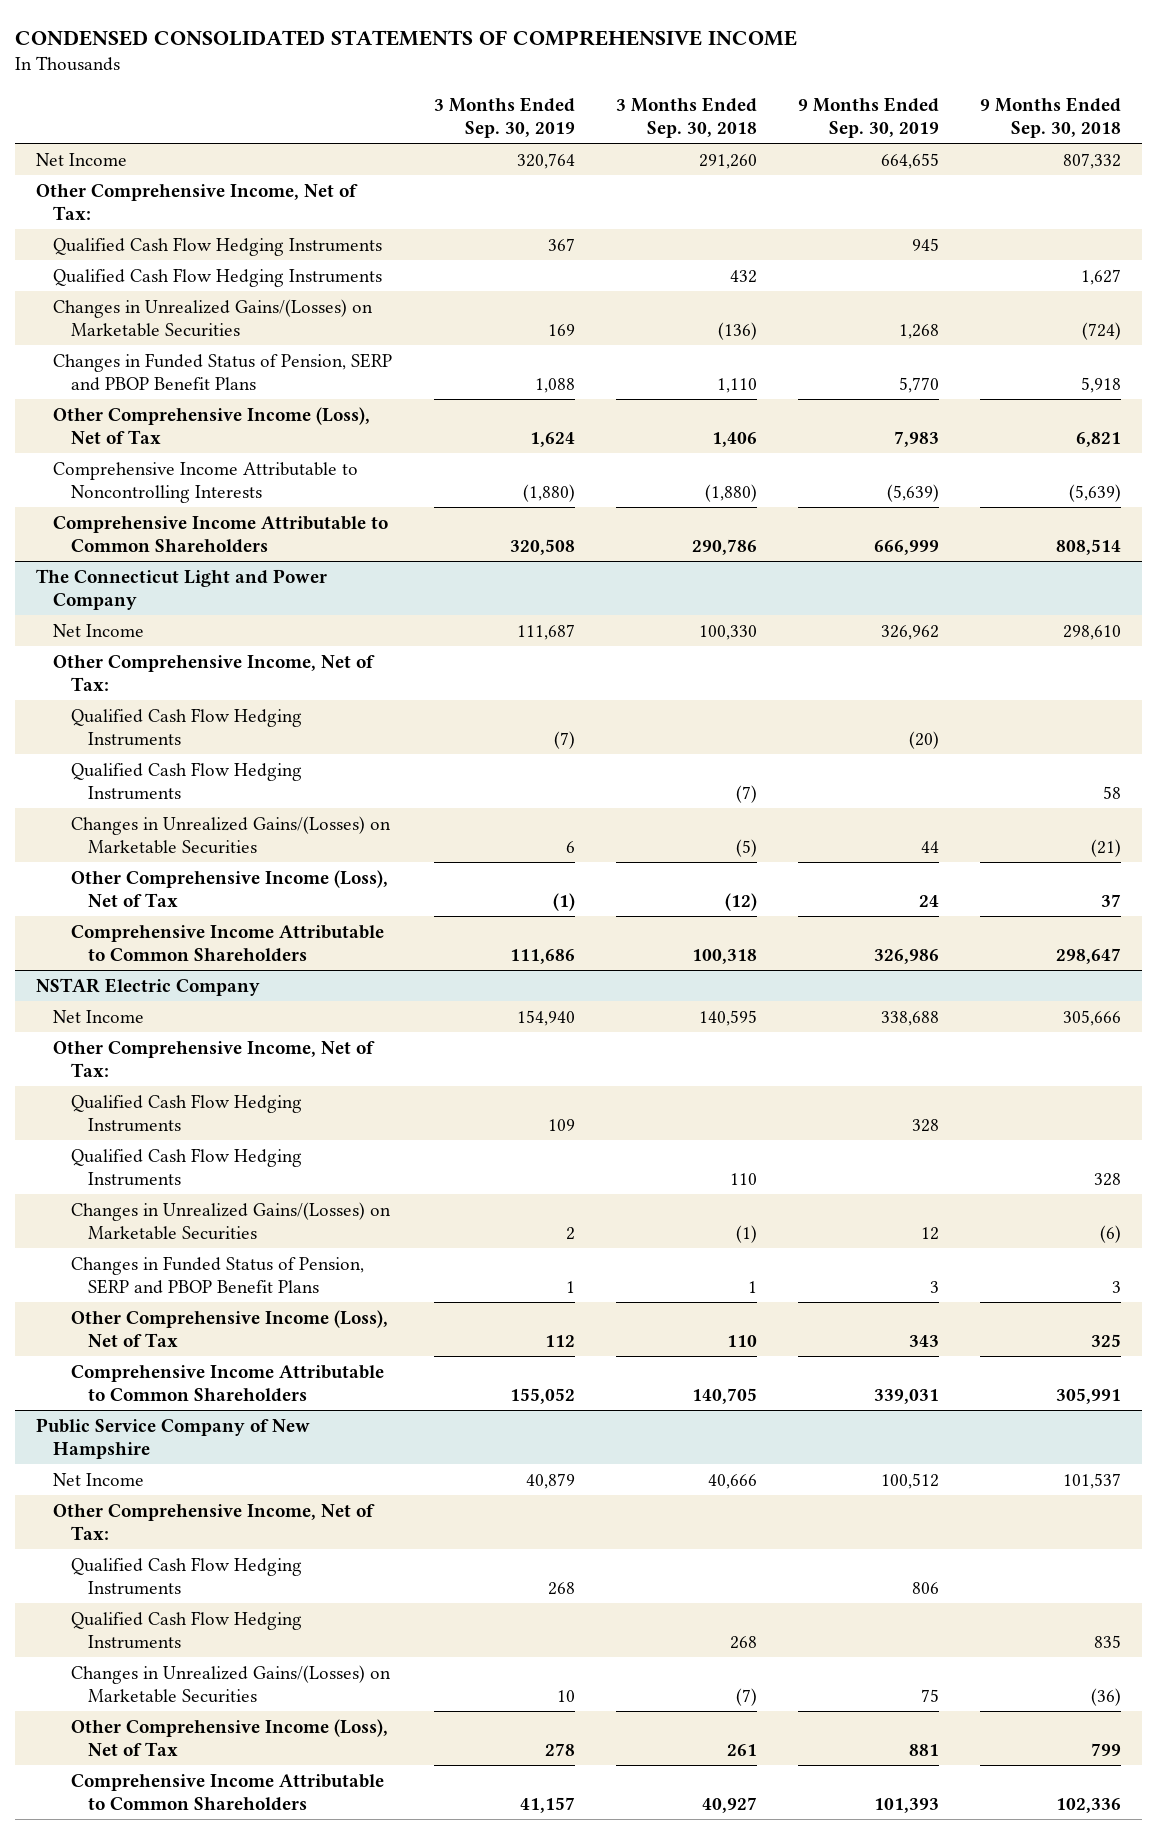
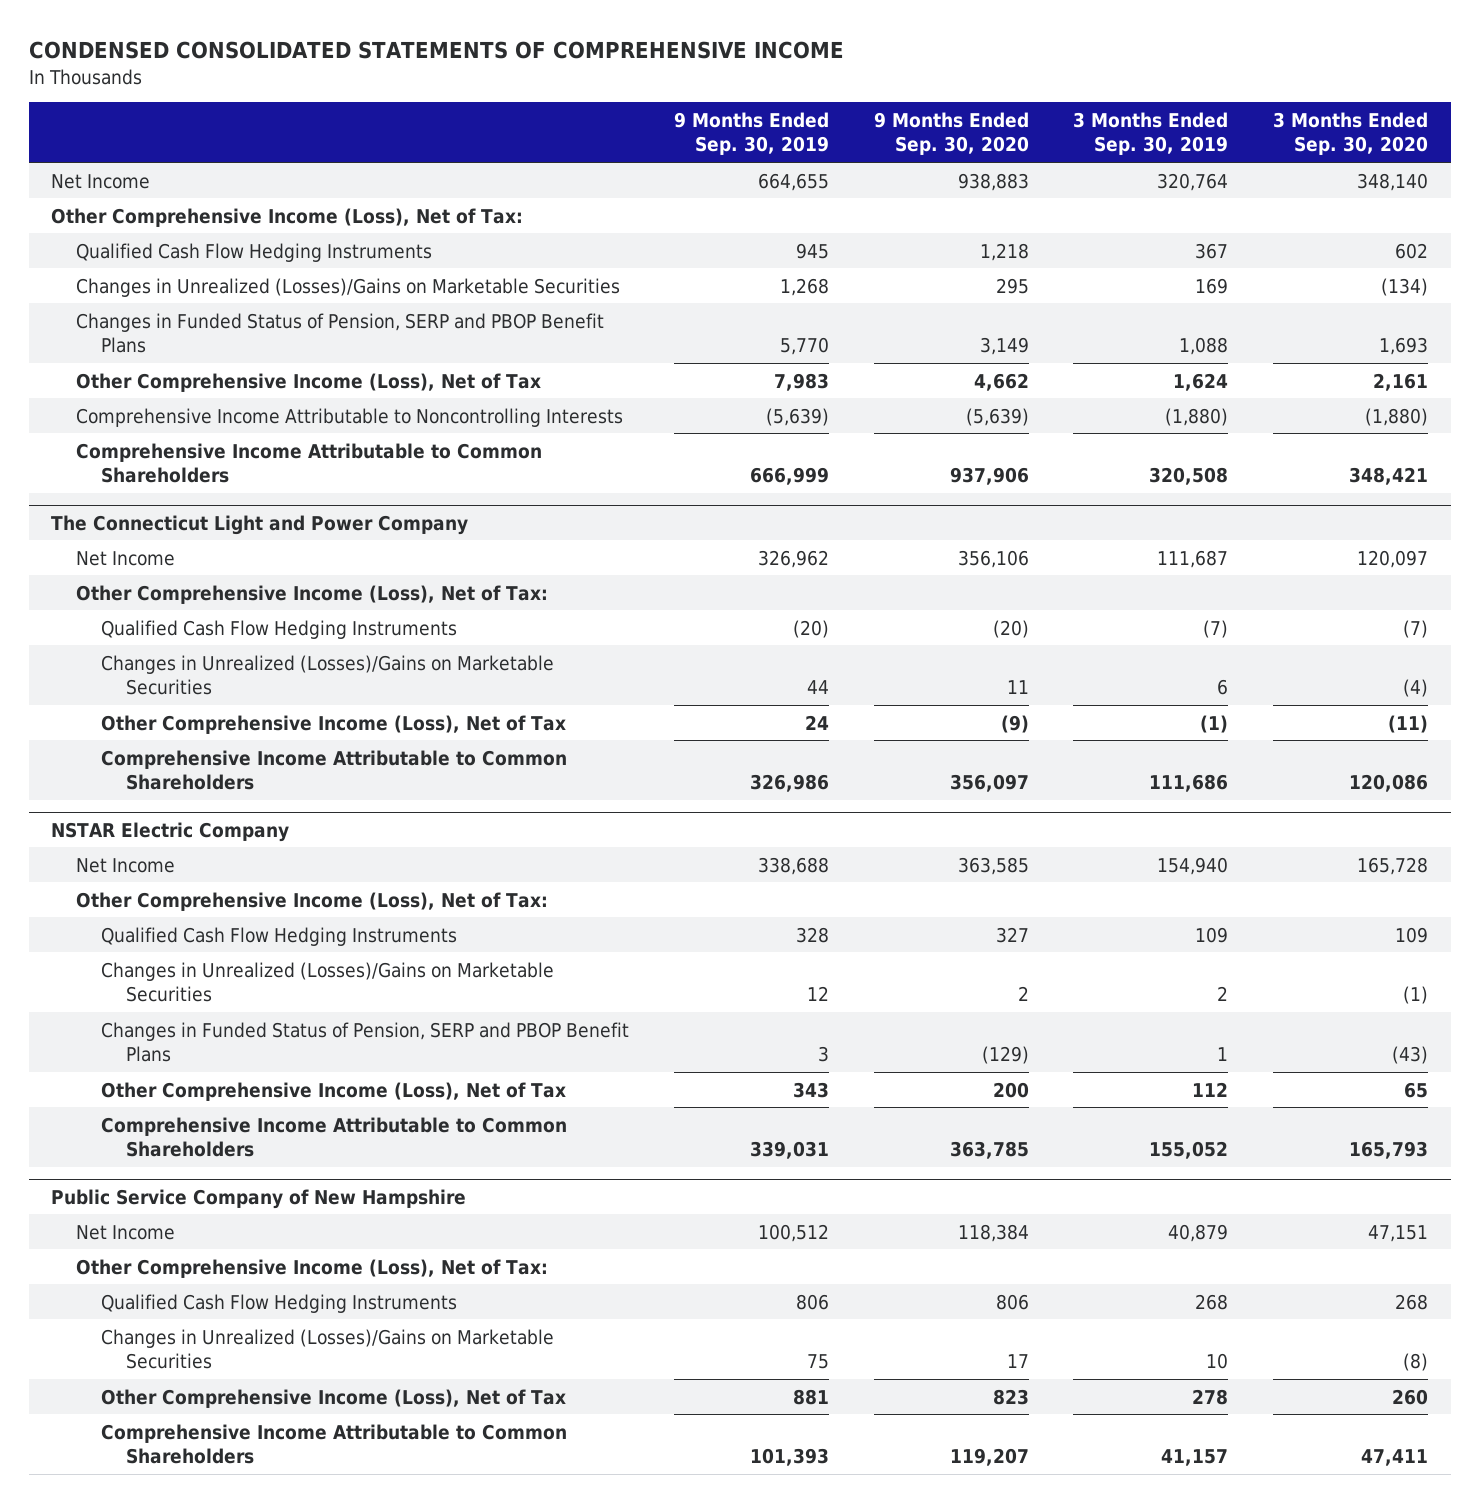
[615,97,757,138] 3 Months Ended Sep. 30, 2018 -> none
[980,97,1122,138] 9 Months Ended Sep. 30, 2018 -> none
none -> [873,111,1029,156] 9 Months Ended Sep. 30, 2020
none -> [1273,111,1429,156] 3 Months Ended Sep. 30, 2020
[36,183,359,220] Other Comprehensive Income, Net of Tax: -> [51,207,524,227] Other Comprehensive Income (Loss), Net of Tax:
[53,267,383,287] Qualified Cash Flow Hedging Instruments -> none
[53,298,374,337] Changes in Unrealized Gains/(Losses) on Marketable Securities -> [76,277,621,297] Changes in Unrealized (Losses)/Gains on Marketable Securities
[53,654,376,691] Other Comprehensive Income, Net of Tax: -> [76,584,549,604] Other Comprehensive Income (Loss), Net of Tax:
[70,761,302,800] Qualified Cash Flow Hedging Instruments -> none
[70,815,391,854] Changes in Unrealized Gains/(Losses) on Marketable Securities -> [101,654,555,695] Changes in Unrealized (Losses)/Gains on Marketable Securities
[53,1040,376,1077] Other Comprehensive Income, Net of Tax: -> [76,891,549,911] Other Comprehensive Income (Loss), Net of Tax:
[70,1147,302,1186] Qualified Cash Flow Hedging Instruments -> none
[70,1201,391,1240] Changes in Unrealized Gains/(Losses) on Marketable Securities -> [101,961,555,1002] Changes in Unrealized (Losses)/Gains on Marketable Securities
[53,1503,376,1540] Other Comprehensive Income, Net of Tax: -> [76,1258,549,1278] Other Comprehensive Income (Loss), Net of Tax:
[70,1610,302,1649] Qualified Cash Flow Hedging Instruments -> none
[70,1664,391,1703] Changes in Unrealized Gains/(Losses) on Marketable Securities -> [101,1328,555,1369] Changes in Unrealized (Losses)/Gains on Marketable Securities

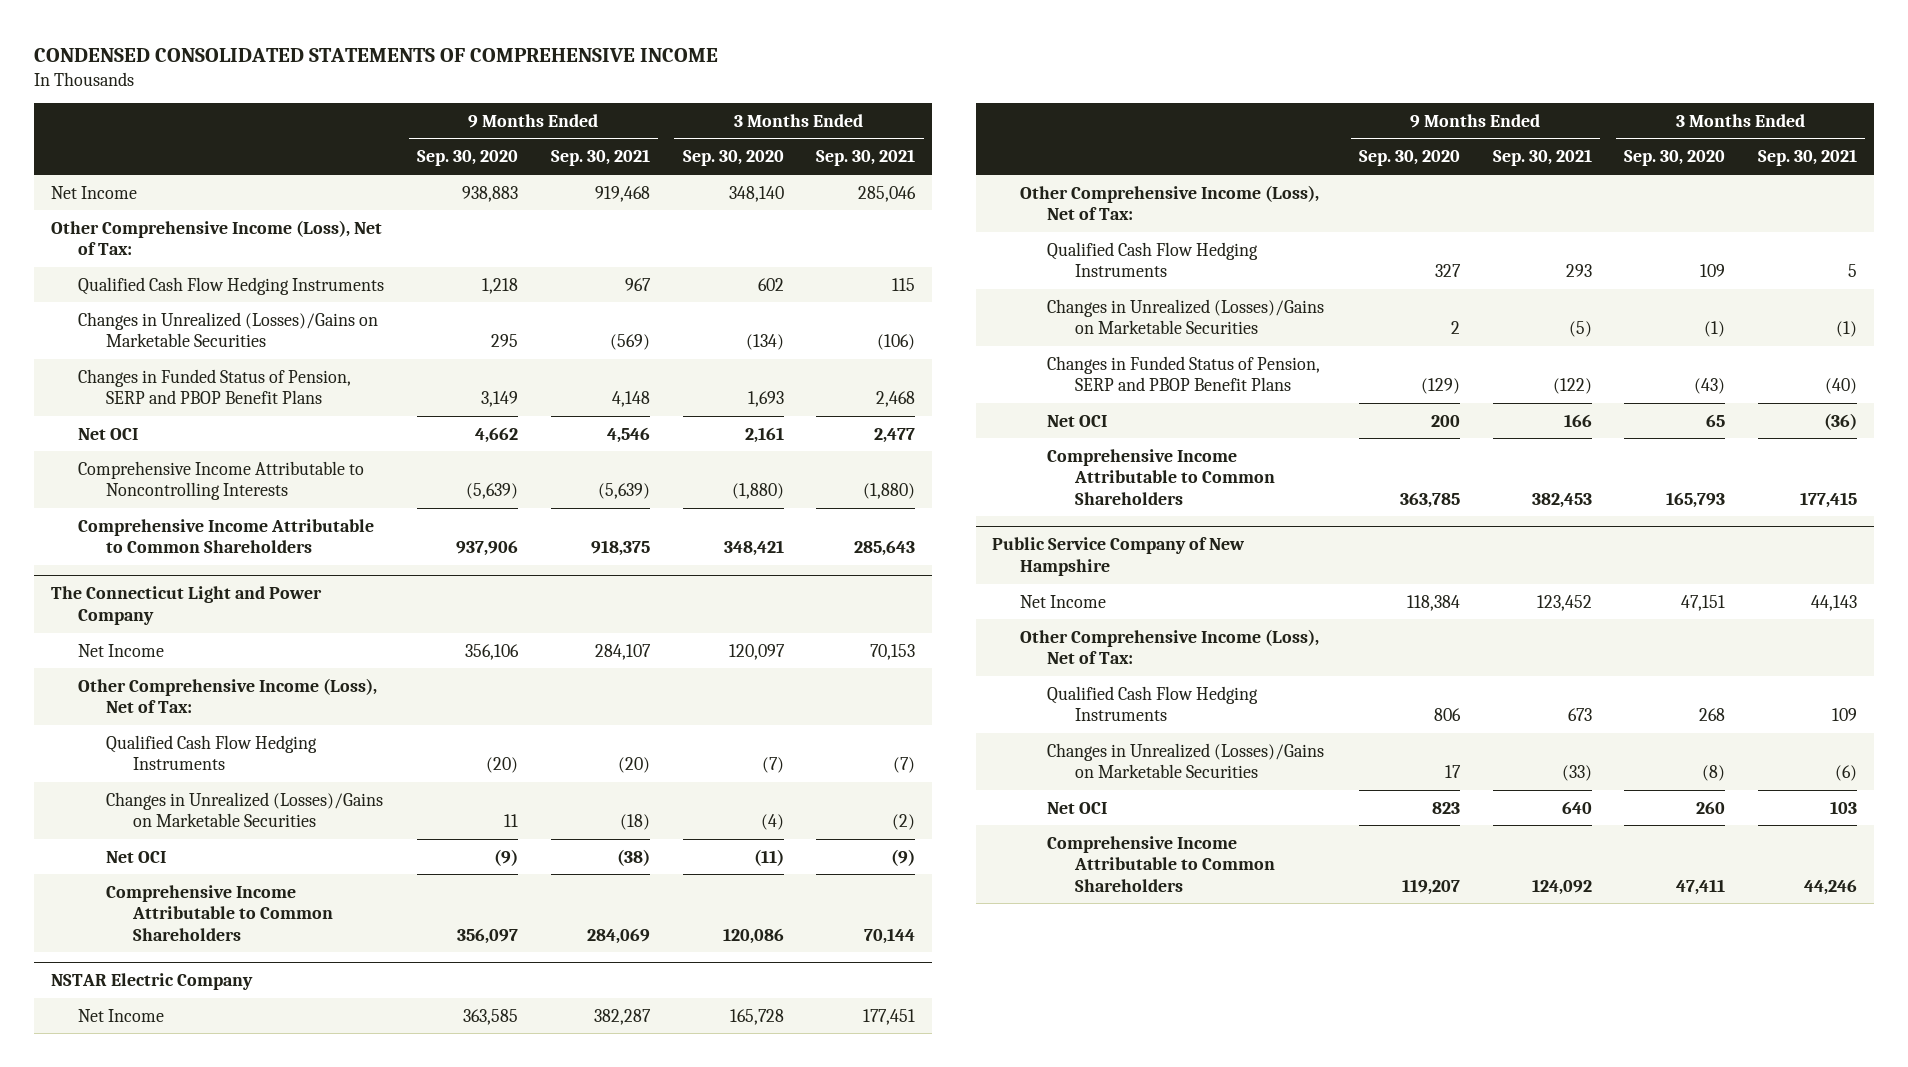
[674,111,830,156] 9 Months Ended Sep. 30, 2019 -> none
[1073,111,1229,156] 3 Months Ended Sep. 30, 2019 -> none
none -> [550,149,650,167] Sep. 30, 2021
none -> [816,149,916,167] Sep. 30, 2021
[76,372,542,392] Other Comprehensive Income (Loss), Net of Tax -> [78,427,139,440] Net OCI
[101,714,567,734] Other Comprehensive Income (Loss), Net of Tax -> [105,850,166,863] Net OCI
[101,1081,567,1101] Other Comprehensive Income (Loss), Net of Tax -> [1047,414,1108,427] Net OCI
[101,1388,567,1408] Other Comprehensive Income (Loss), Net of Tax -> [1047,801,1108,814] Net OCI

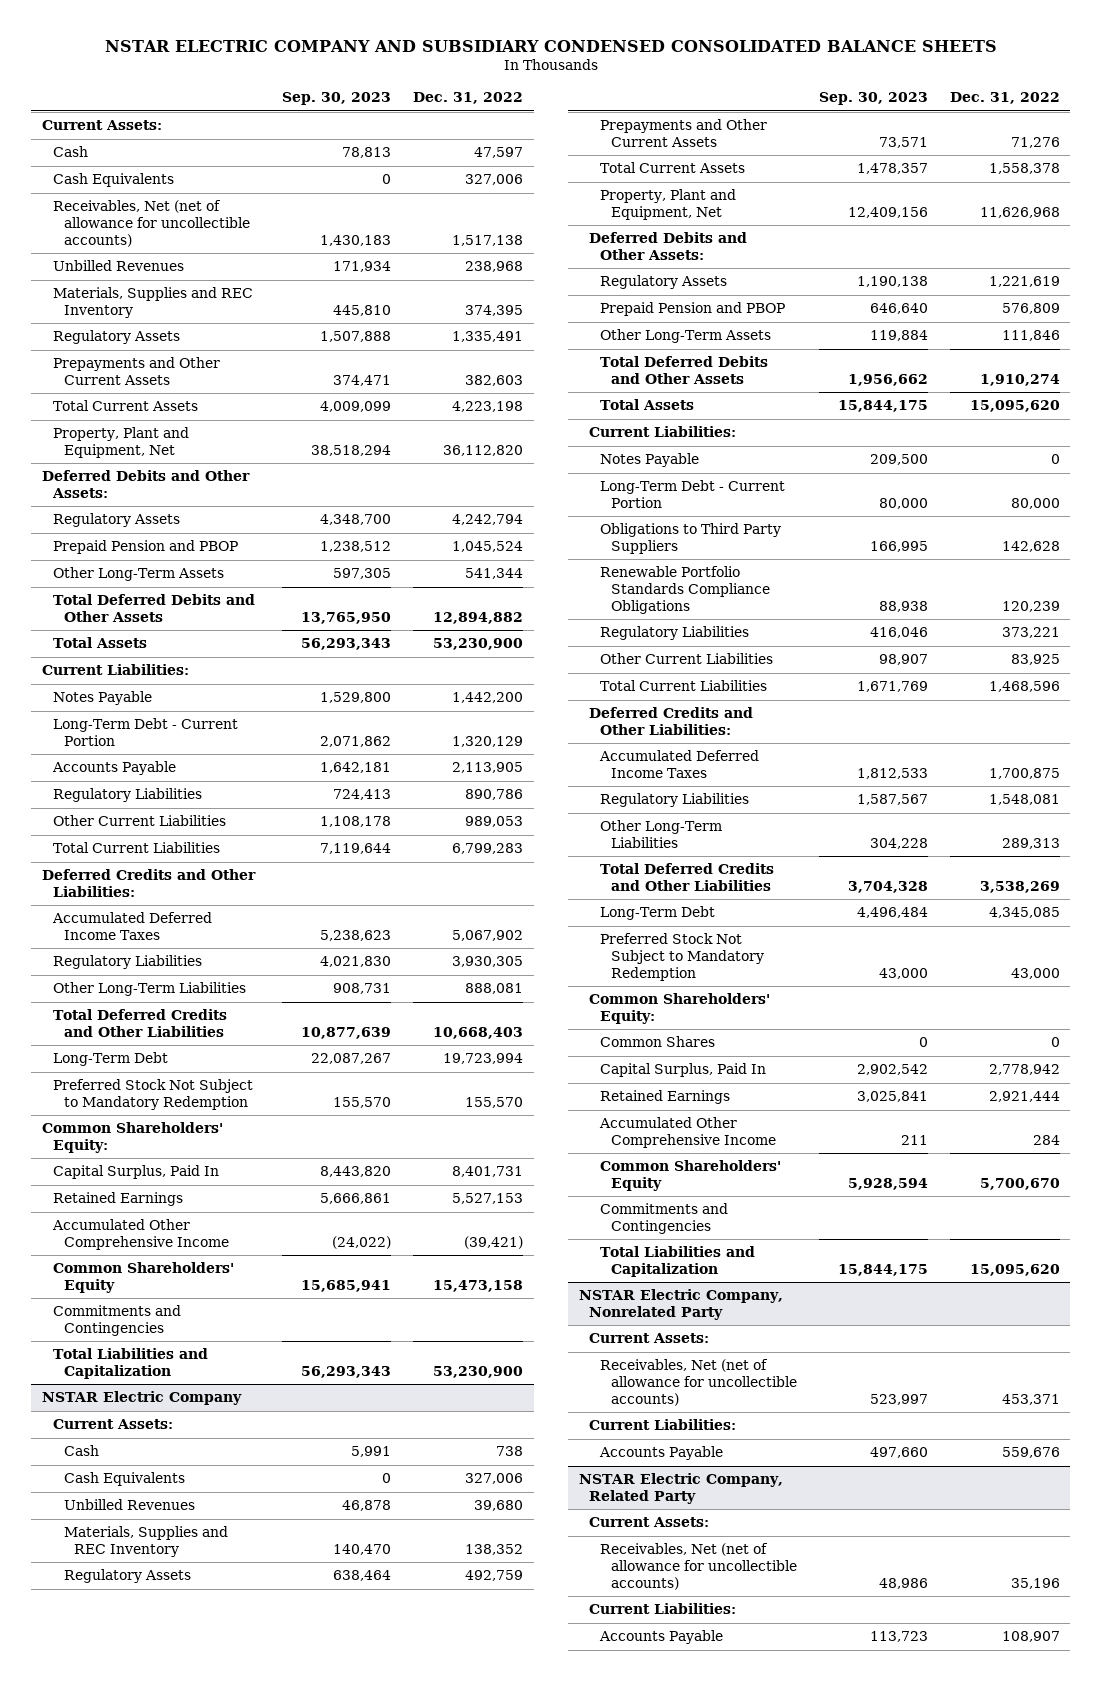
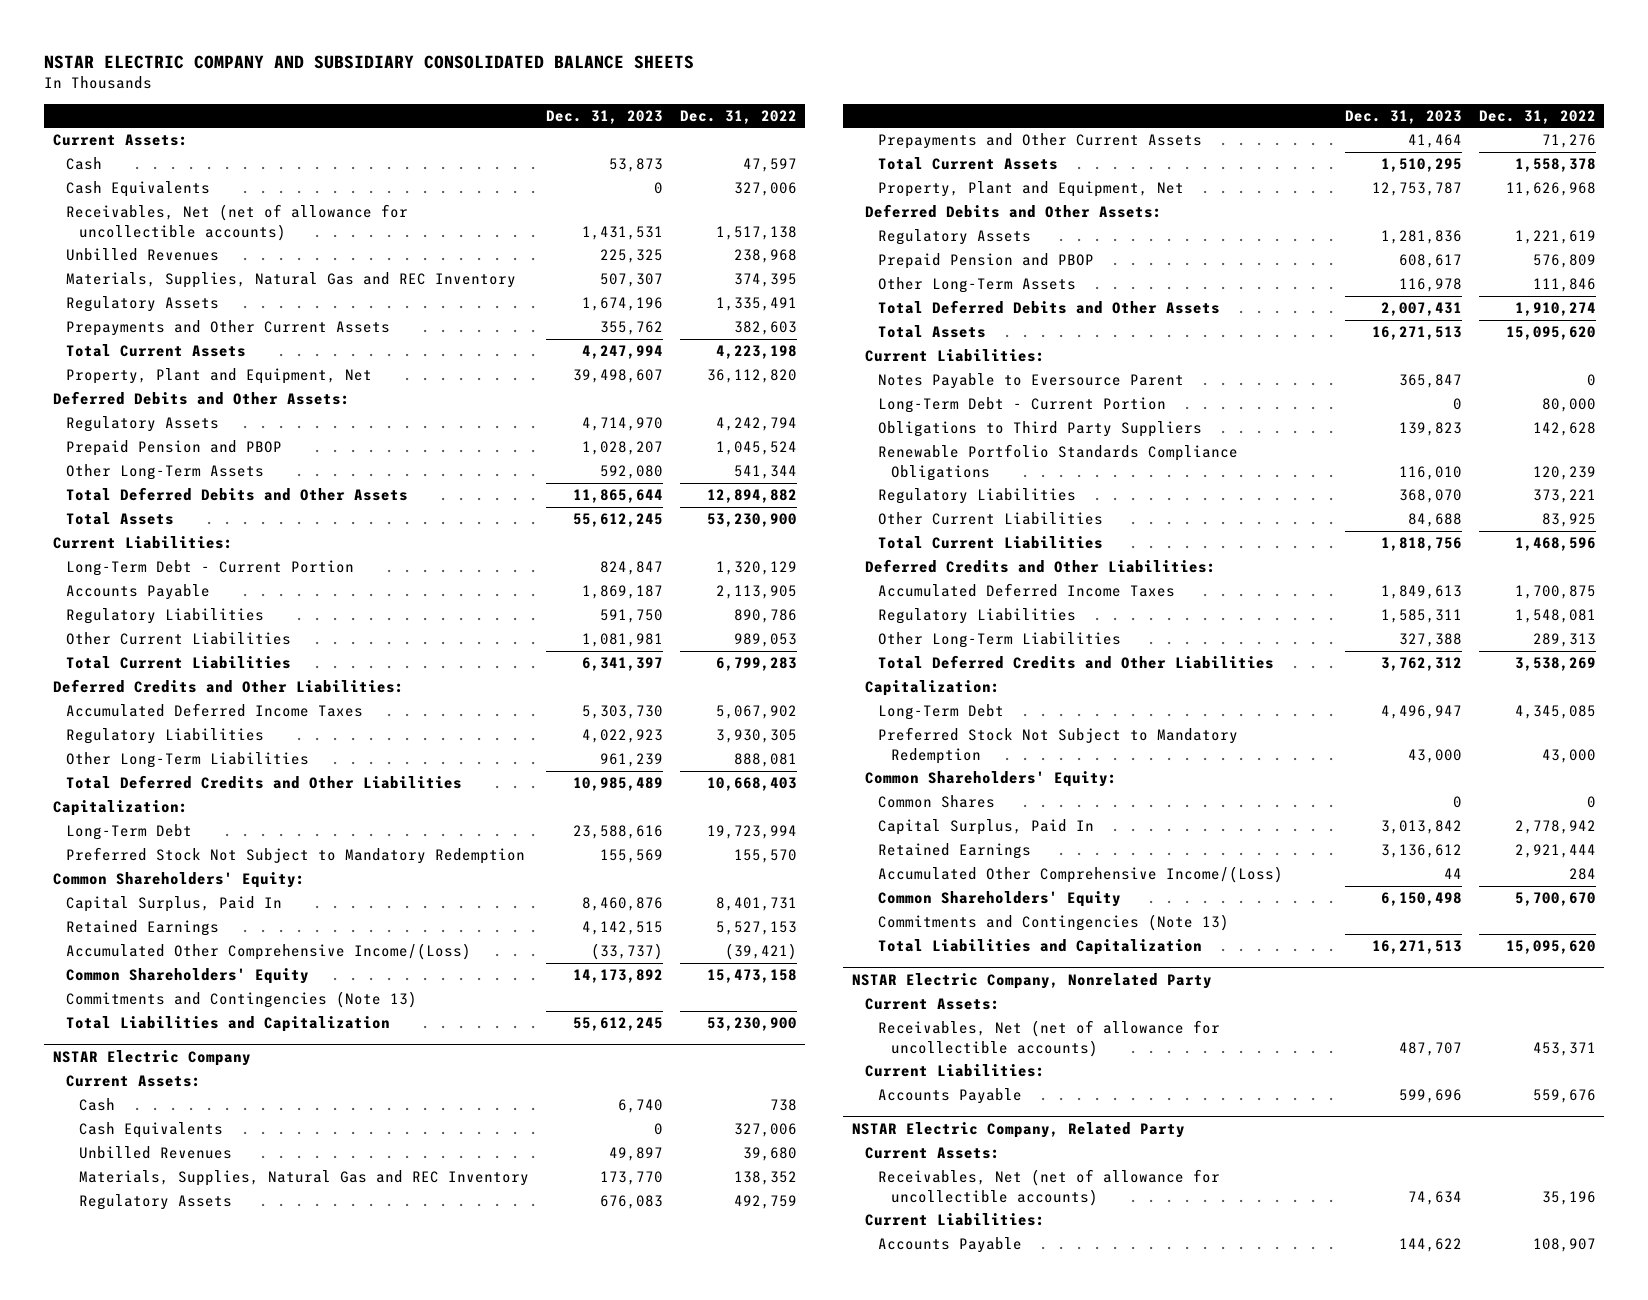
[104,40,997,53] NSTAR ELECTRIC COMPANY AND SUBSIDIARY CONDENSED CONSOLIDATED BALANCE SHEETS -> [44,54,695,69] NSTAR ELECTRIC COMPANY AND SUBSIDIARY CONSOLIDATED BALANCE SHEETS
[282,92,392,106] Sep. 30, 2023 -> none
none -> [546,109,664,124] Dec. 31, 2023
[52,287,253,318] Materials, Supplies and REC Inventory -> [66,272,517,289] Materials, Supplies, Natural Gas and REC Inventory
[52,691,152,706] Notes Payable -> none
none -> [52,800,188,817] Capitalization:
[51,1219,229,1250] Accumulated Other Comprehensive Income -> [66,943,472,961] Accumulated Other Comprehensive Income/(Loss)
[52,1305,181,1336] Commitments and Contingencies -> [66,991,418,1009] Commitments and Contingencies (Note 13)
[63,1526,228,1557] Materials, Supplies and REC Inventory -> [79,1170,530,1187] Materials, Supplies, Natural Gas and REC Inventory
[600,453,700,468] Notes Payable -> none
none -> [878,373,1185,390] Notes Payable to Eversource Parent
none -> [864,680,1000,697] Capitalization:
[599,1117,776,1148] Accumulated Other Comprehensive Income -> [878,866,1284,884] Accumulated Other Comprehensive Income/(Loss)
[600,1203,729,1234] Commitments and Contingencies -> [878,914,1230,932] Commitments and Contingencies (Note 13)

